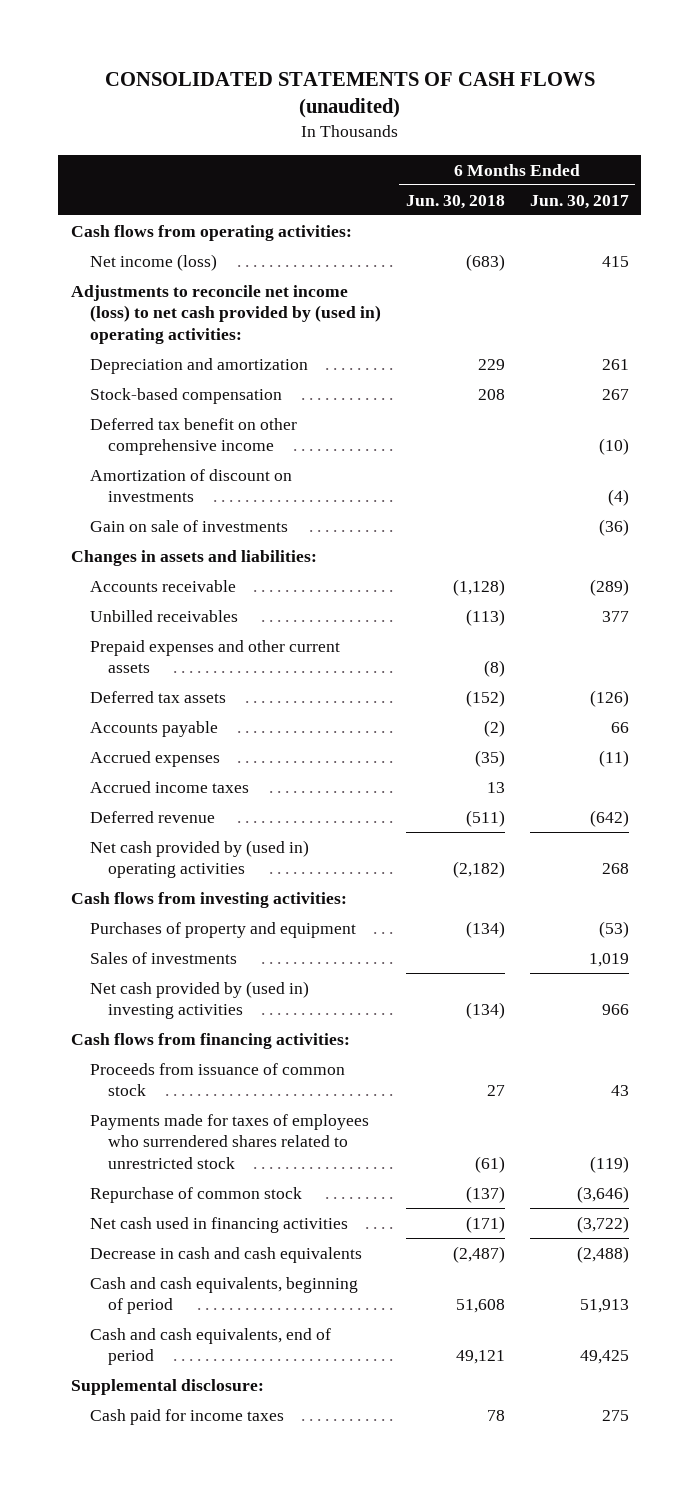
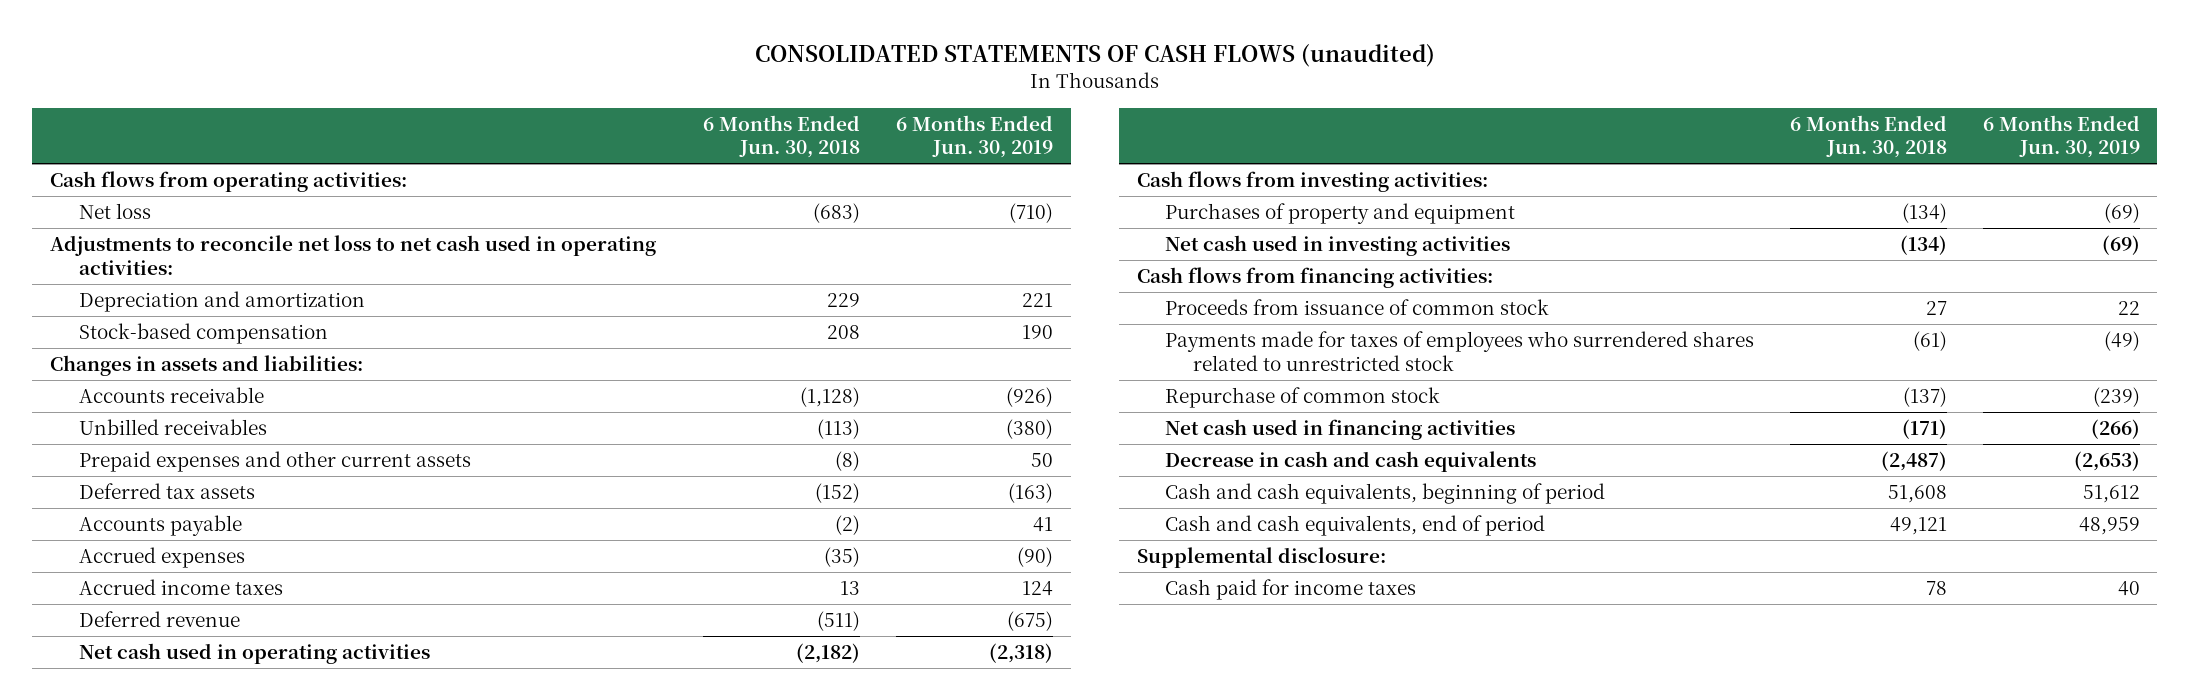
[529,194,629,209] Jun. 30, 2017 -> none
none -> [895,114,1053,159] 6 Months Ended Jun. 30, 2019
[89,253,217,271] Net income (loss) -> [78,203,151,220] Net loss
[70,284,381,344] Adjustments to reconcile net income (loss) to net cash provided by (used in) operating activities: -> [50,235,657,275] Adjustments to reconcile net loss to net cash used in operating activities:
[89,417,297,456] Deferred tax benefit on other comprehensive income -> none
[89,468,292,503] Amortization of discount on investments -> none
[89,519,288,532] Gain on sale of investments -> none
[89,839,309,879] Net cash provided by (used in) operating activities -> [78,643,430,665] Net cash used in operating activities
[89,951,237,964] Sales of investments -> none
[89,980,309,1020] Net cash provided by (used in) investing activities -> [1165,235,1511,257] Net cash used in investing activities

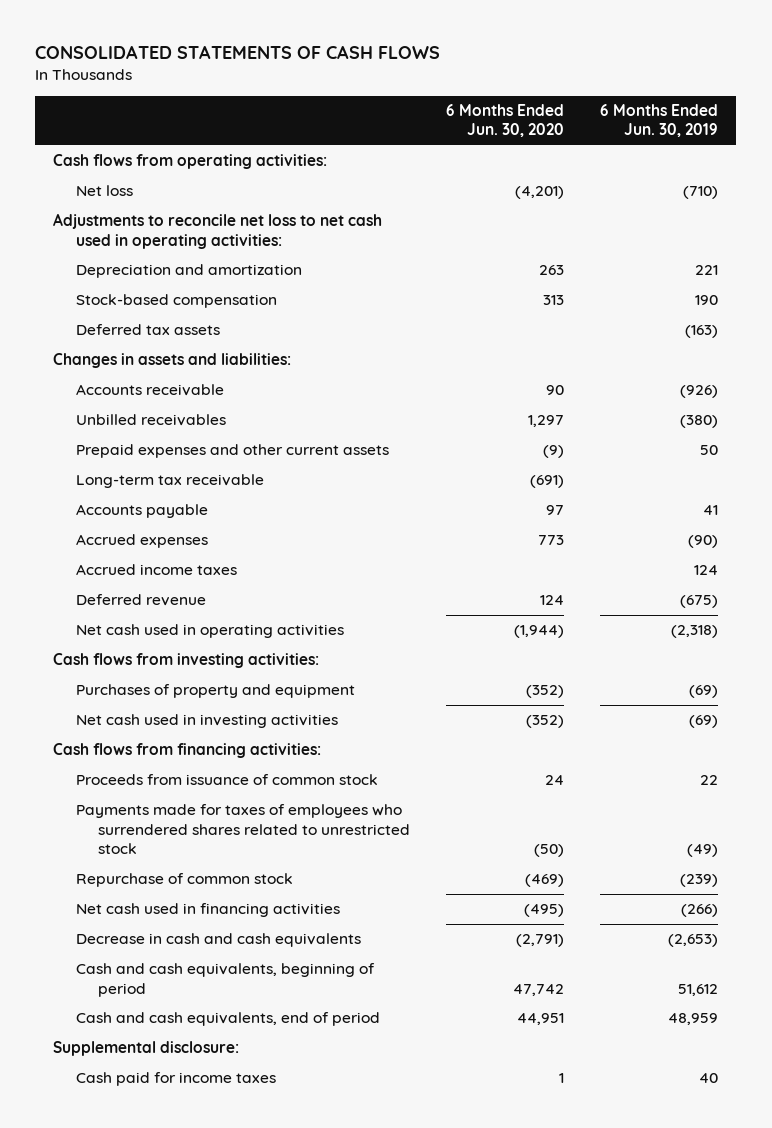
[754,44,1435,68] CONSOLIDATED STATEMENTS OF CASH FLOWS (unaudited) -> [35,45,441,60] CONSOLIDATED STATEMENTS OF CASH FLOWS
[703,114,861,159] 6 Months Ended Jun. 30, 2018 -> none
none -> [446,103,565,138] 6 Months Ended Jun. 30, 2020
[78,483,255,500] Deferred tax assets -> [75,324,220,336] Deferred tax assets
none -> [75,474,264,489] Long-term tax receivable

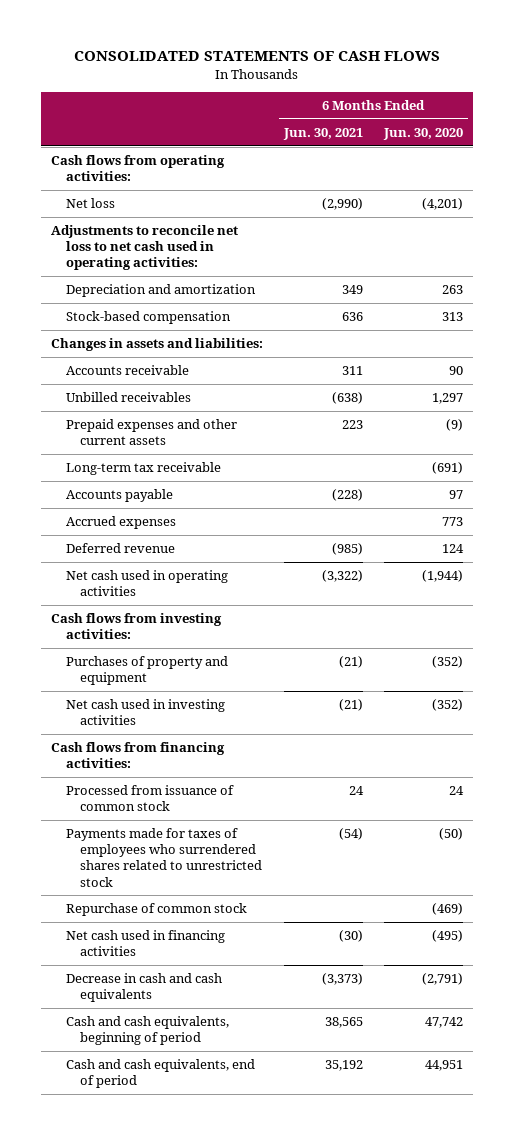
[600,103,719,138] 6 Months Ended Jun. 30, 2019 -> none
none -> [283,127,364,140] Jun. 30, 2021
[75,324,220,336] Deferred tax assets -> none
[75,564,237,576] Accrued income taxes -> none
[75,774,378,786] Proceeds from issuance of common stock -> [65,785,234,812] Processed from issuance of common stock
[53,1041,240,1057] Supplemental disclosure: -> none
[75,1072,276,1087] Cash paid for income taxes -> none

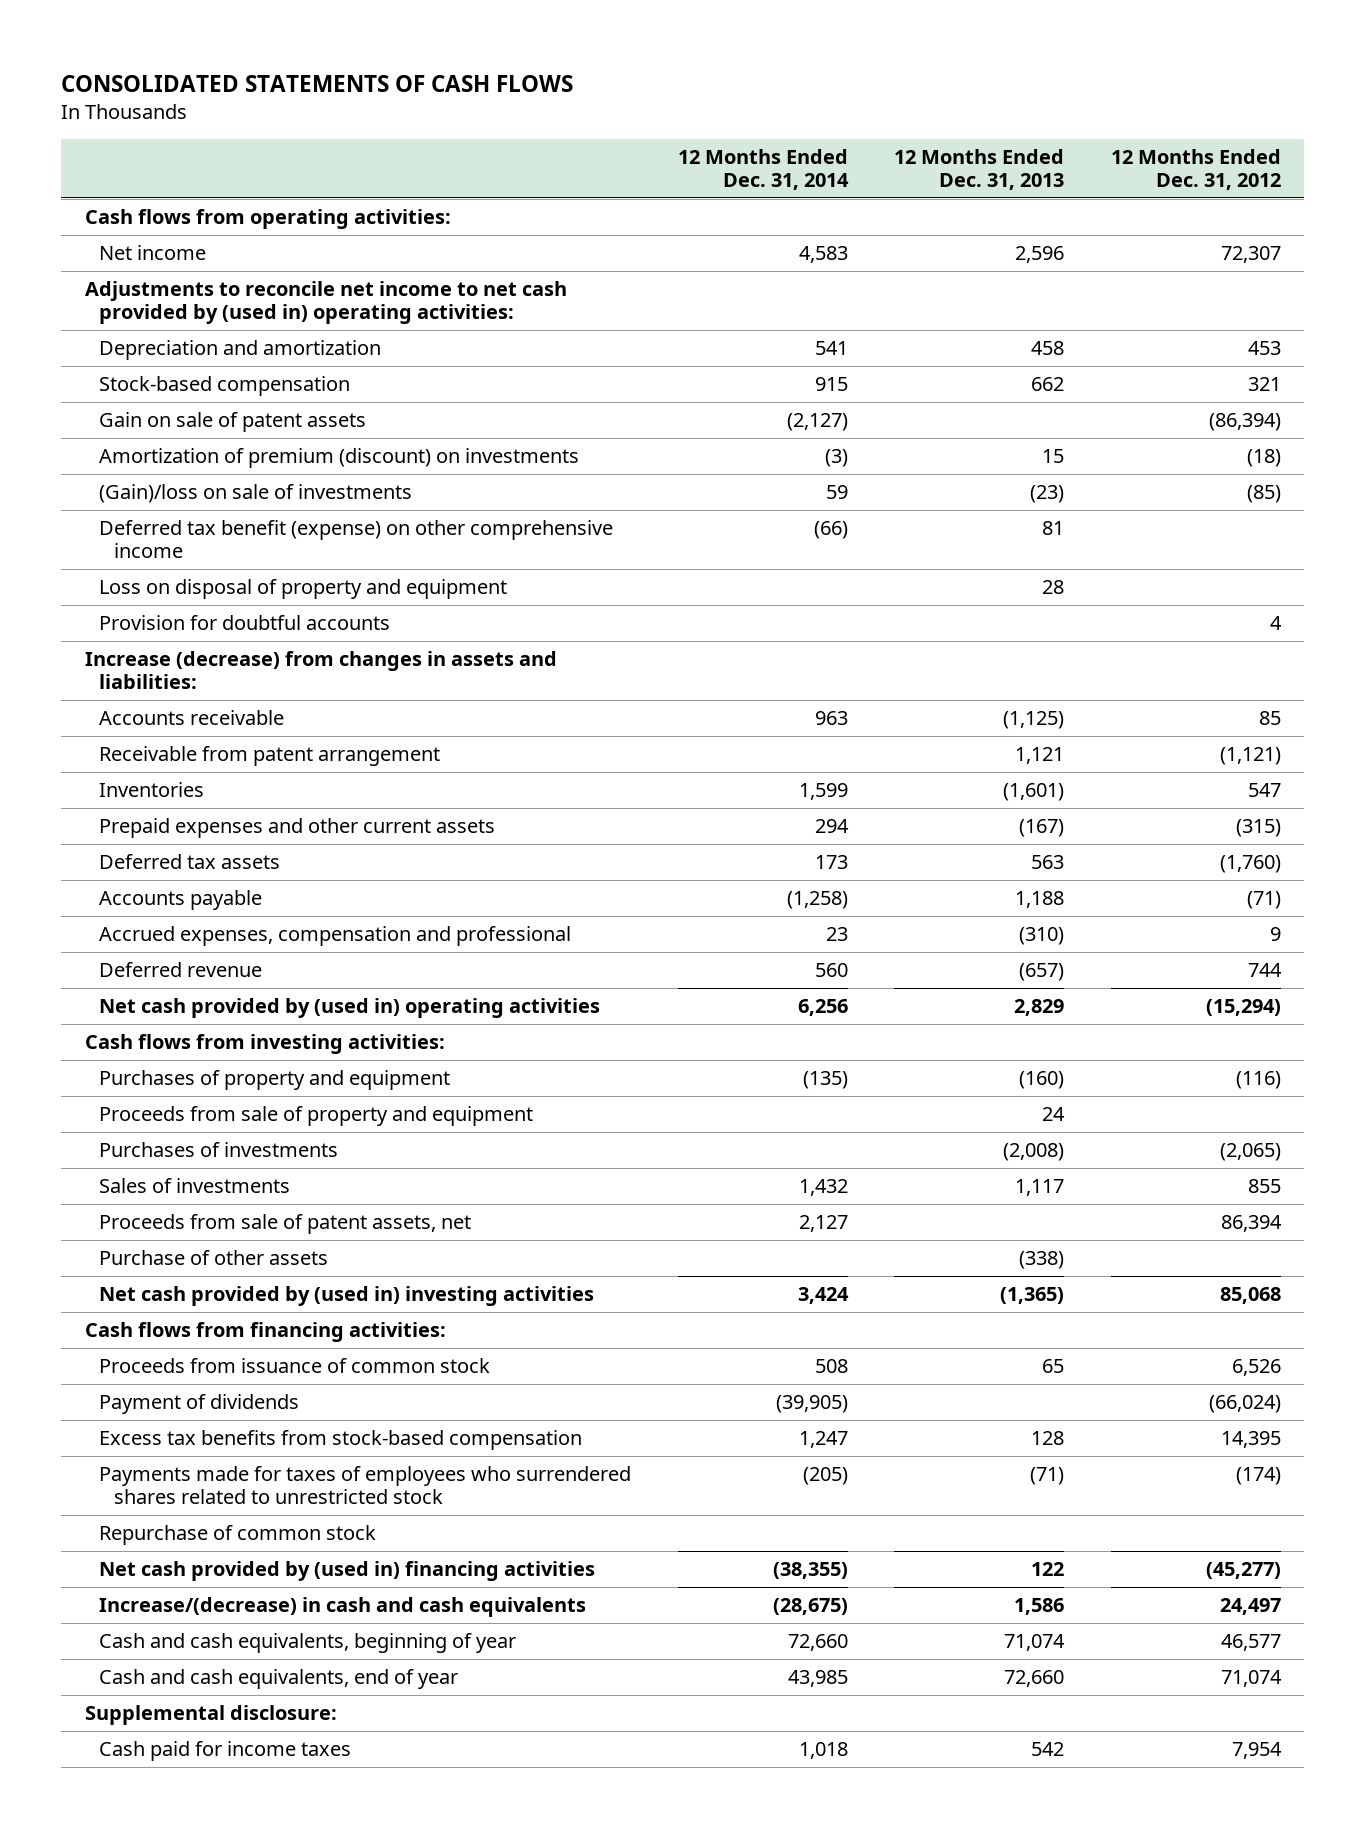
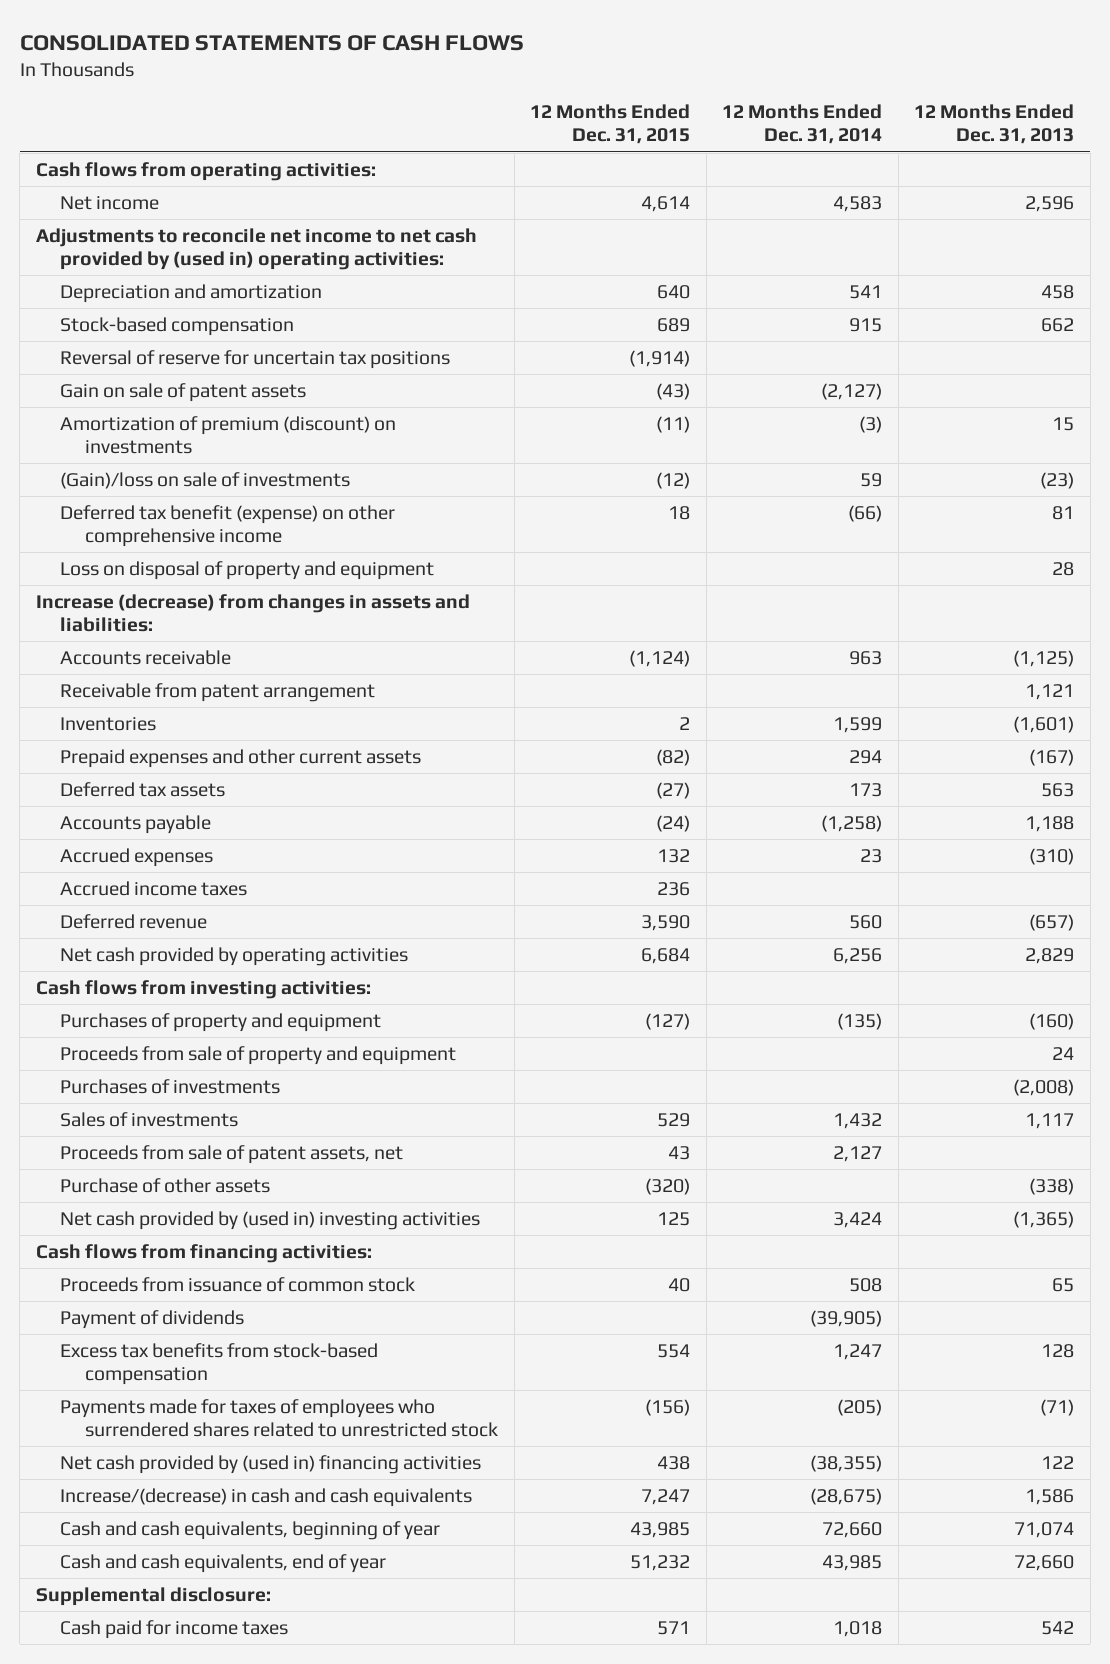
[1110,148,1281,190] 12 Months Ended Dec. 31, 2012 -> none
none -> [530,104,691,145] 12 Months Ended Dec. 31, 2015
none -> [60,349,451,369] Reversal of reserve for uncertain tax positions
[99,615,391,631] Provision for doubtful accounts -> none
[99,926,572,947] Accrued expenses, compensation and professional -> [60,847,214,867] Accrued expenses
none -> [60,880,248,896] Accrued income taxes
[99,998,601,1019] Net cash provided by (used in) operating activities -> [60,946,409,966] Net cash provided by operating activities
[99,1525,377,1546] Repurchase of common stock -> none

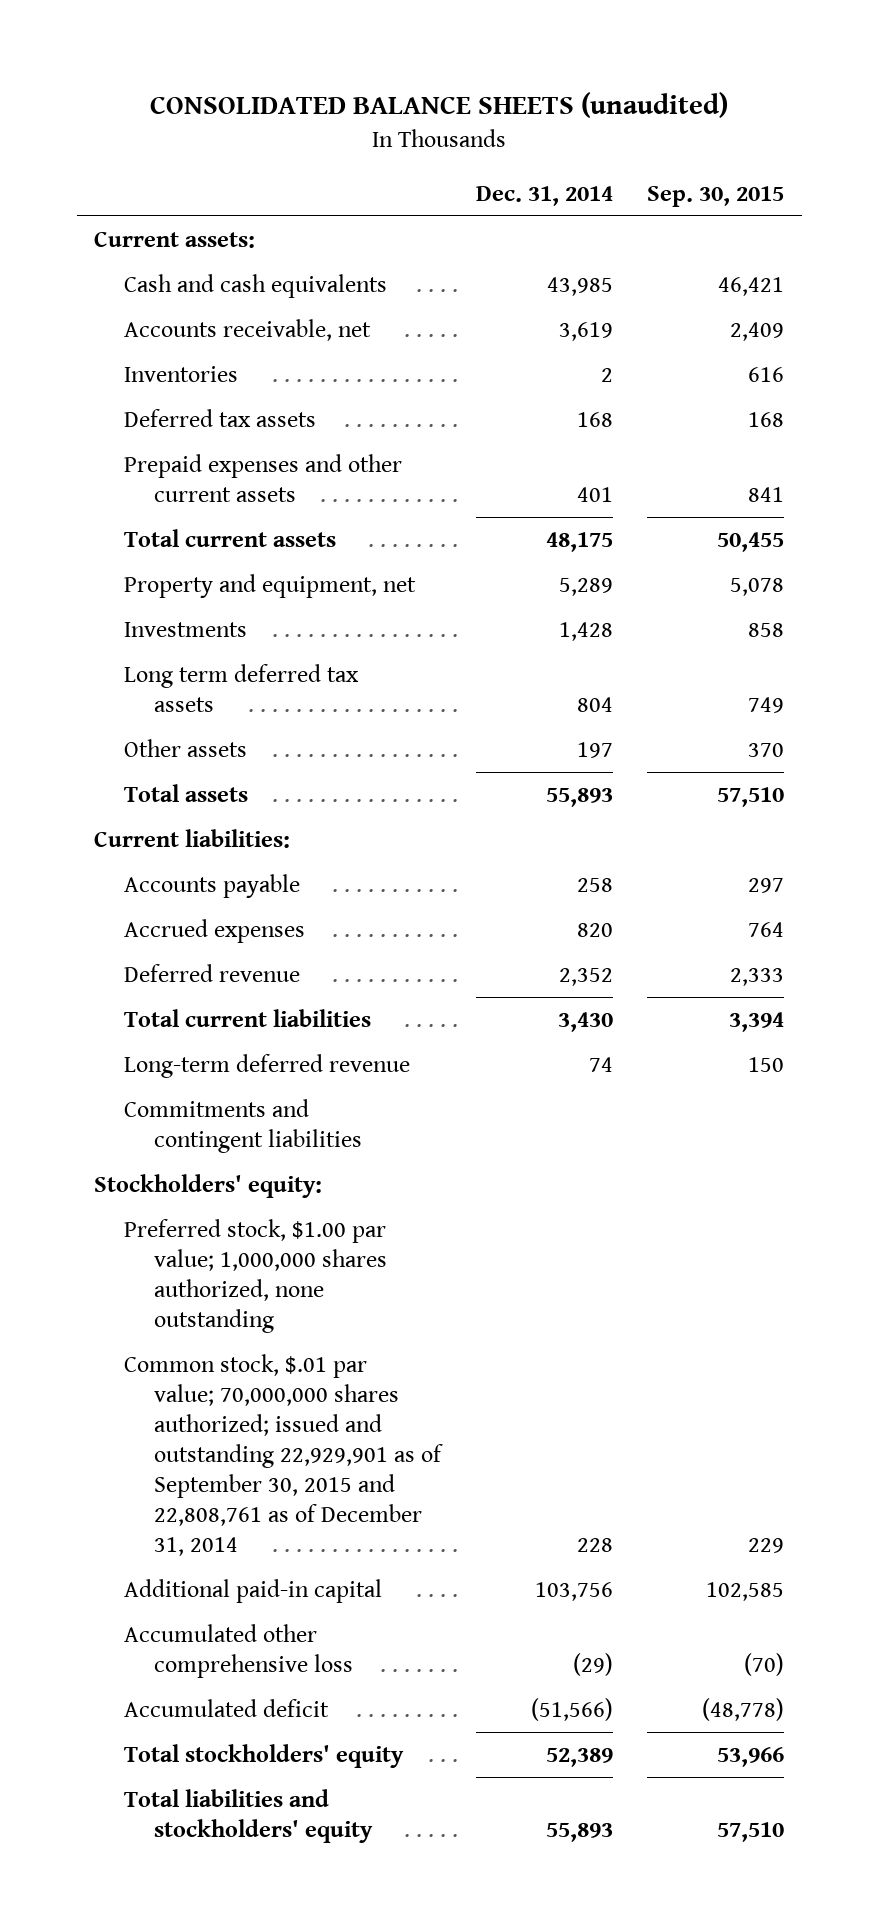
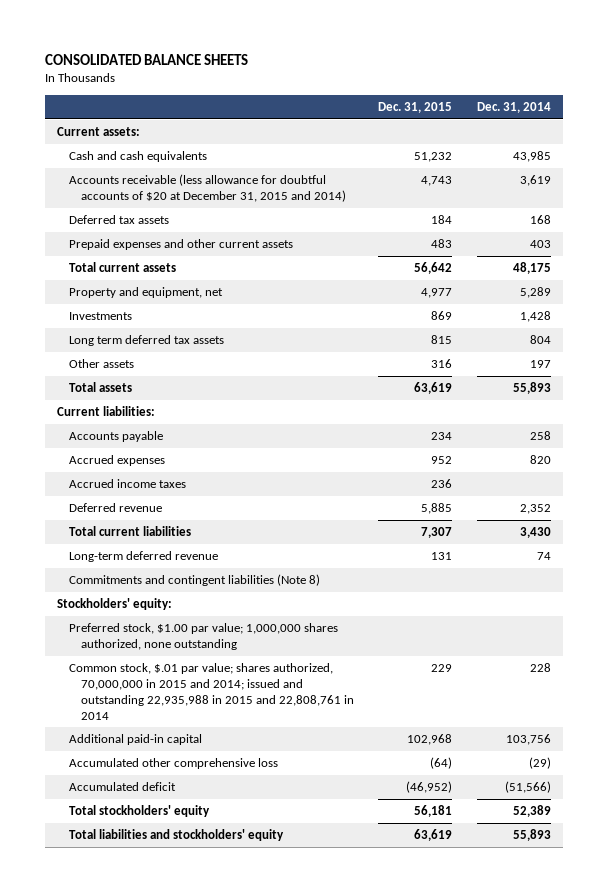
[150,92,729,119] CONSOLIDATED BALANCE SHEETS (unaudited) -> [44,53,248,65] CONSOLIDATED BALANCE SHEETS
[647,185,785,207] Sep. 30, 2015 -> none
none -> [378,101,453,113] Dec. 31, 2015
[124,365,239,382] Inventories -> none
[124,318,372,341] Accounts receivable, net -> [68,174,346,202] Accounts receivable (less allowance for doubtful accounts of $20 at December 31, 2015 and 2014)
[576,486,613,502] 401 -> [529,240,551,249] 403
none -> [68,479,186,489] Accrued income taxes
[124,1098,362,1153] Commitments and contingent liabilities -> [68,574,320,587] Commitments and contingent liabilities (Note 8)
[124,1353,443,1556] Common stock, $.01 par value; 70,000,000 shares authorized; issued and outstanding 22,929,901 as of September 30, 2015 and 22,808,761 as of December 31, 2014 -> [68,663,354,720] Common stock, $.01 par value; shares authorized, 70,000,000 in 2015 and 2014; issued and outstanding 22,935,988 in 2015 and 22,808,761 in 2014

